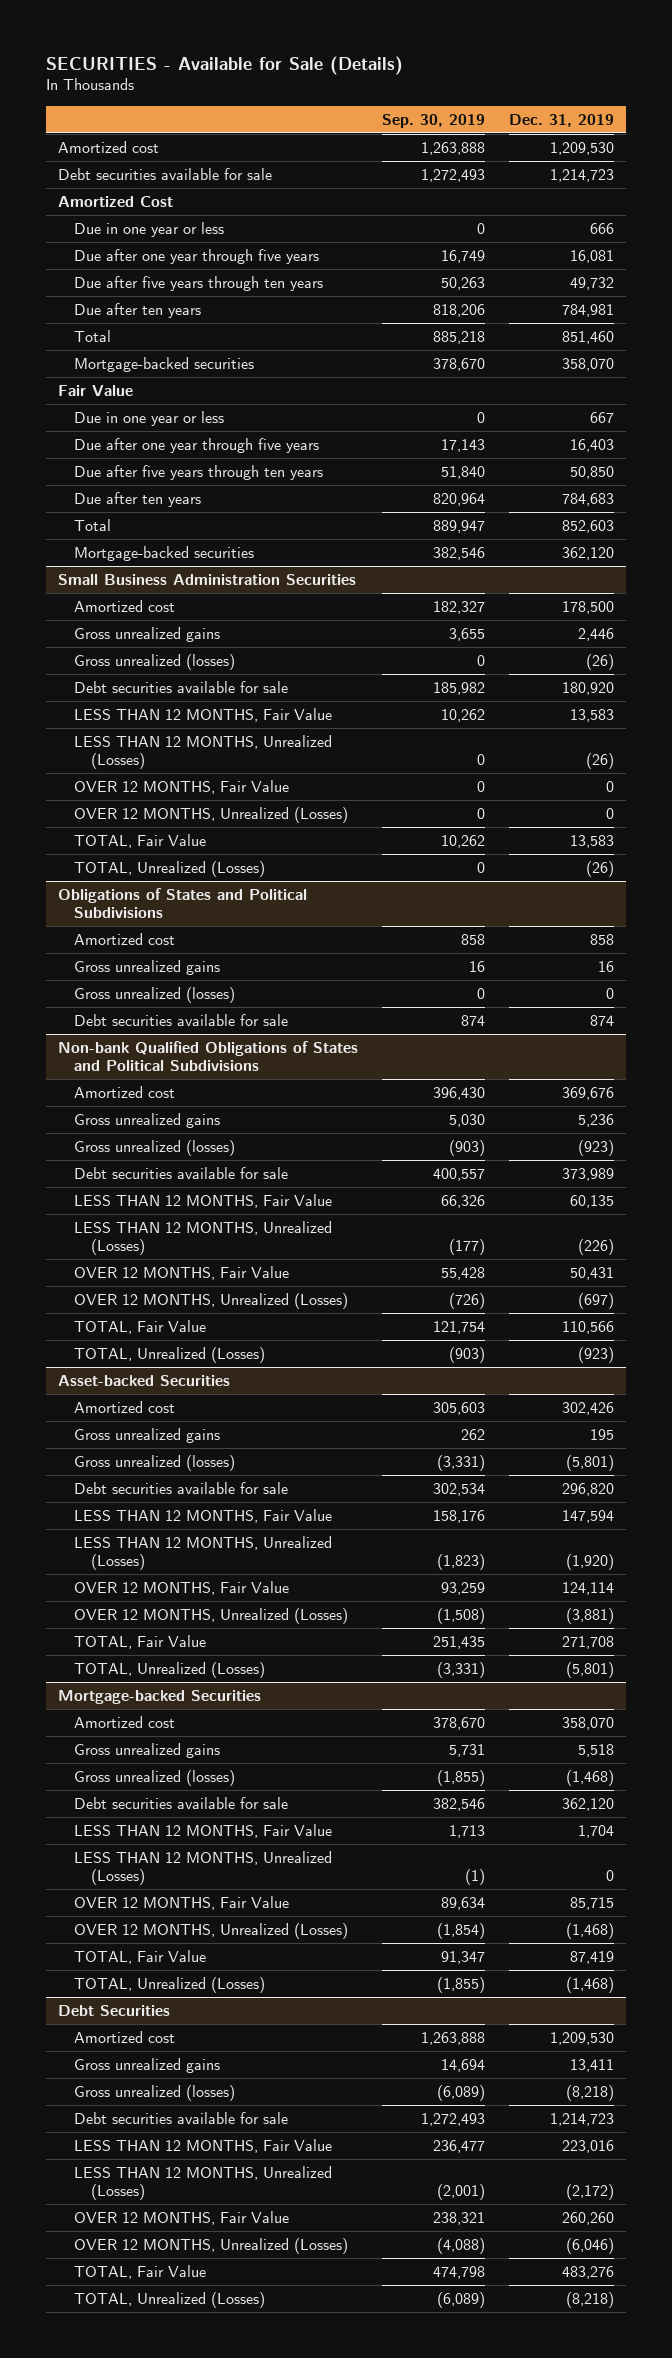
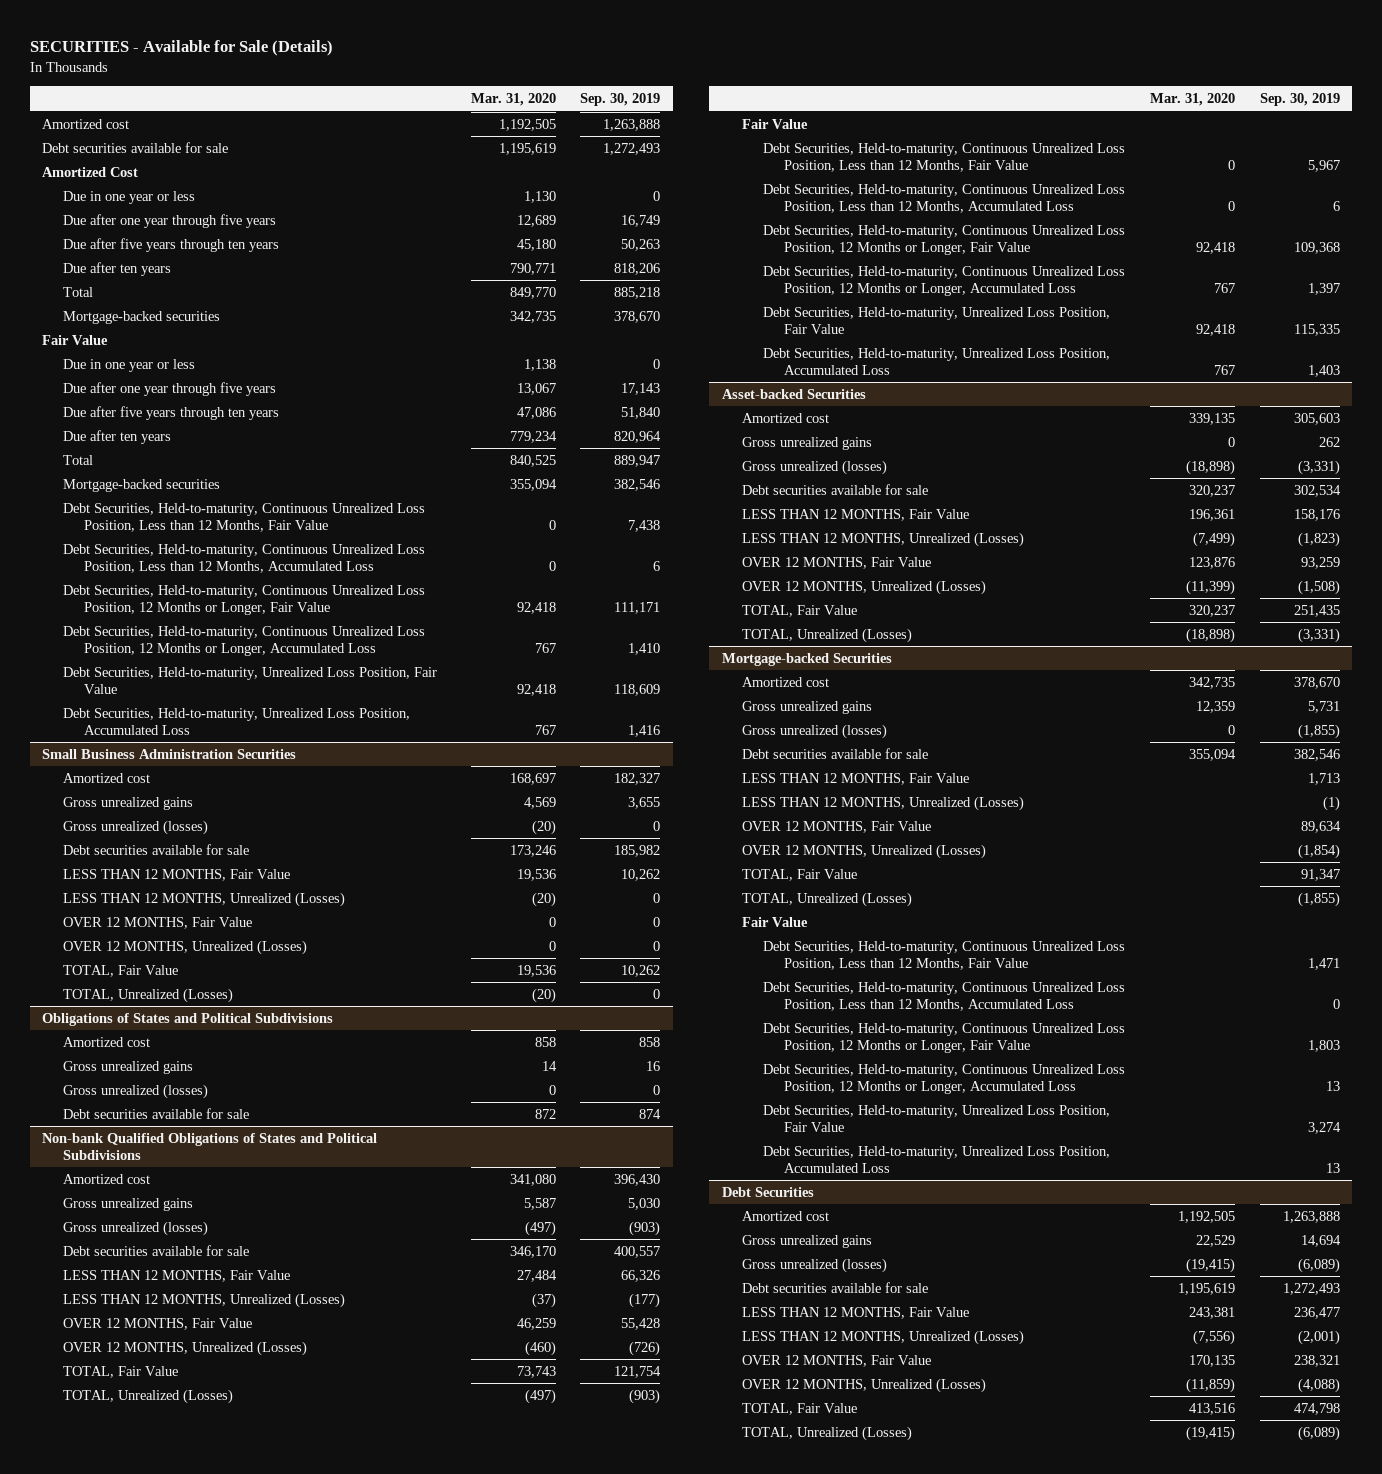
[508,113,614,127] Dec. 31, 2019 -> none
none -> [470,93,556,107] Mar. 31, 2020
none -> [62,502,425,532] Debt Securities, Held-to-maturity, Continuous Unrealized Loss Position, Less than 12 Months, Fair Value
none -> [62,543,425,573] Debt Securities, Held-to-maturity, Continuous Unrealized Loss Position, Less than 12 Months, Accumulated Loss
none -> [62,584,425,615] Debt Securities, Held-to-maturity, Continuous Unrealized Loss Position, 12 Months or Longer, Fair Value
none -> [62,625,425,656] Debt Securities, Held-to-maturity, Continuous Unrealized Loss Position, 12 Months or Longer, Accumulated Loss
none -> [62,666,437,694] Debt Securities, Held-to-maturity, Unrealized Loss Position, Fair Value
none -> [62,707,410,735] Debt Securities, Held-to-maturity, Unrealized Loss Position, Accumulated Loss
none -> [742,118,809,129] Fair Value
none -> [763,142,1126,172] Debt Securities, Held-to-maturity, Continuous Unrealized Loss Position, Less than 12 Months, Fair Value
none -> [763,183,1126,213] Debt Securities, Held-to-maturity, Continuous Unrealized Loss Position, Less than 12 Months, Accumulated Loss
none -> [763,224,1126,255] Debt Securities, Held-to-maturity, Continuous Unrealized Loss Position, 12 Months or Longer, Fair Value
none -> [763,265,1126,296] Debt Securities, Held-to-maturity, Continuous Unrealized Loss Position, 12 Months or Longer, Accumulated Loss
none -> [763,306,1111,334] Debt Securities, Held-to-maturity, Unrealized Loss Position, Fair Value
none -> [763,347,1111,375] Debt Securities, Held-to-maturity, Unrealized Loss Position, Accumulated Loss
none -> [742,916,809,927] Fair Value
none -> [763,940,1126,970] Debt Securities, Held-to-maturity, Continuous Unrealized Loss Position, Less than 12 Months, Fair Value
none -> [763,981,1126,1011] Debt Securities, Held-to-maturity, Continuous Unrealized Loss Position, Less than 12 Months, Accumulated Loss
none -> [763,1022,1126,1053] Debt Securities, Held-to-maturity, Continuous Unrealized Loss Position, 12 Months or Longer, Fair Value
none -> [763,1063,1126,1094] Debt Securities, Held-to-maturity, Continuous Unrealized Loss Position, 12 Months or Longer, Accumulated Loss
none -> [763,1104,1111,1132] Debt Securities, Held-to-maturity, Unrealized Loss Position, Fair Value
none -> [763,1145,1111,1173] Debt Securities, Held-to-maturity, Unrealized Loss Position, Accumulated Loss

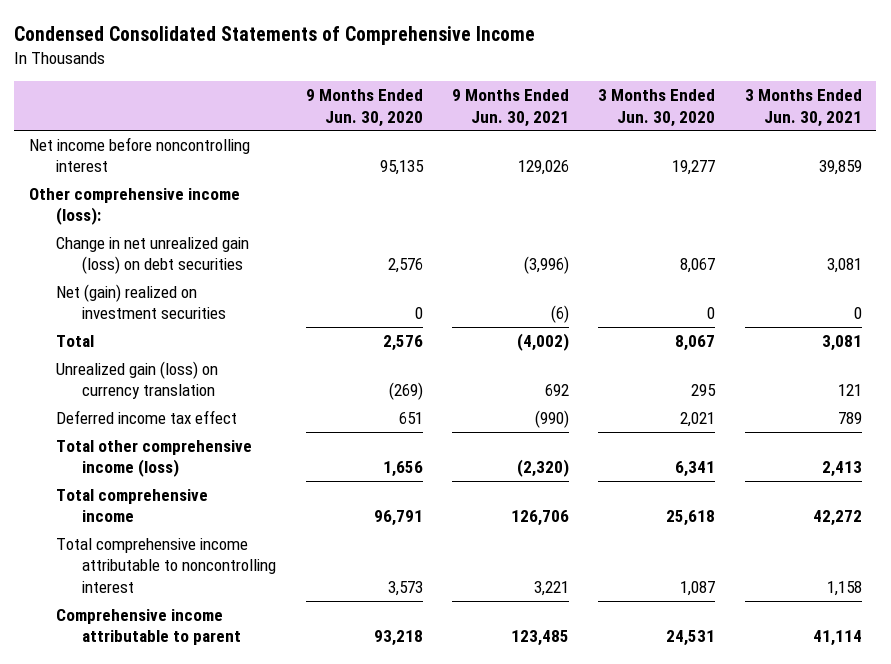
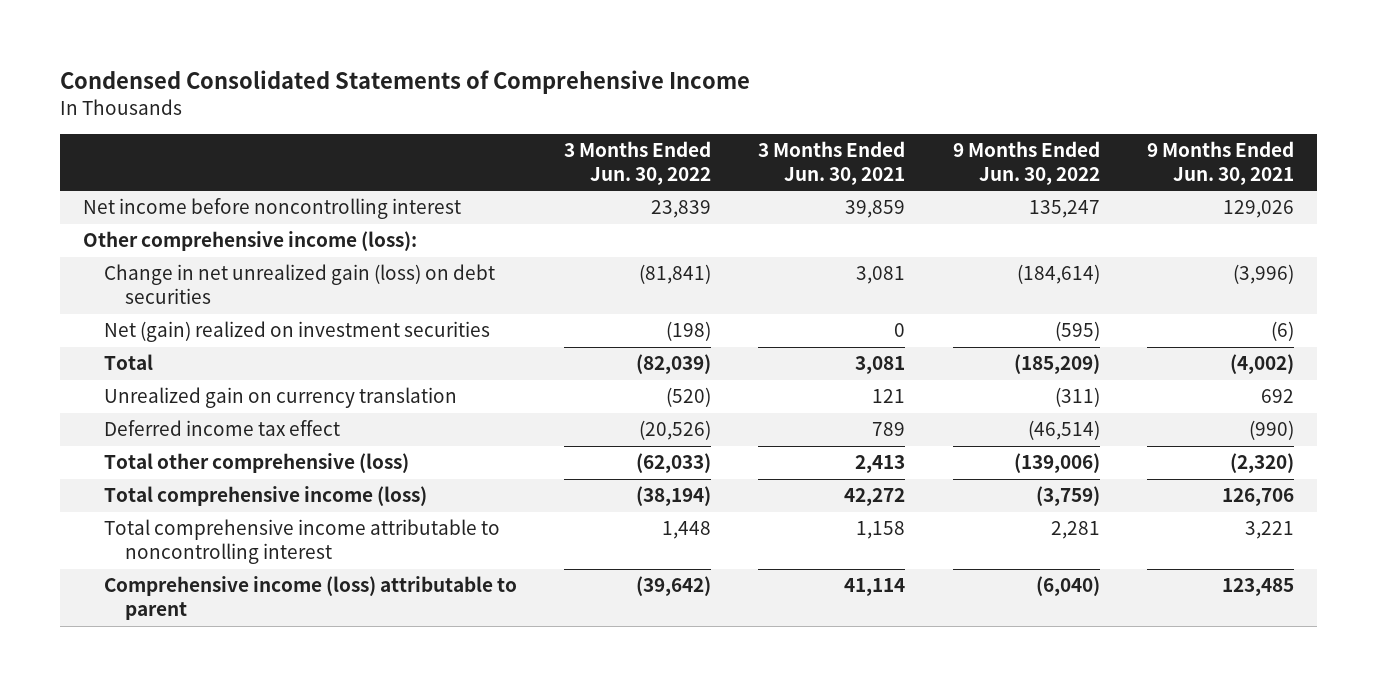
[305,89,423,127] 9 Months Ended Jun. 30, 2020 -> none
[598,89,716,127] 3 Months Ended Jun. 30, 2020 -> none
none -> [564,140,712,185] 3 Months Ended Jun. 30, 2022
none -> [952,140,1100,185] 9 Months Ended Jun. 30, 2022
[55,361,218,400] Unrealized gain (loss) on currency translation -> [104,387,458,409] Unrealized gain on currency translation
[55,440,252,478] Total other comprehensive income (loss) -> [104,453,410,474] Total other comprehensive (loss)
[55,489,208,523] Total comprehensive income -> [104,486,428,507] Total comprehensive income (loss)
[55,609,242,646] Comprehensive income attributable to parent -> [104,576,518,621] Comprehensive income (loss) attributable to parent

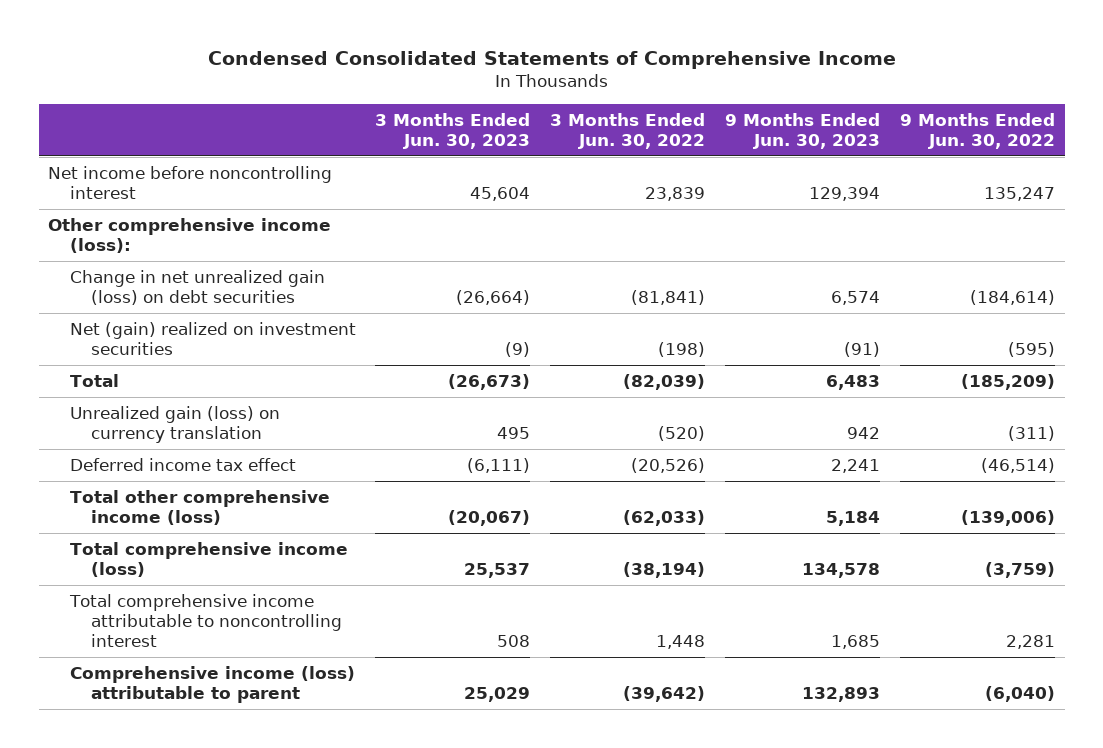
[758,140,906,185] 3 Months Ended Jun. 30, 2021 -> none
[1146,140,1294,185] 9 Months Ended Jun. 30, 2021 -> none
none -> [375,113,531,149] 3 Months Ended Jun. 30, 2023
none -> [725,113,881,149] 9 Months Ended Jun. 30, 2023
[104,387,458,409] Unrealized gain on currency translation -> [69,406,280,444] Unrealized gain (loss) on currency translation
[104,453,410,474] Total other comprehensive (loss) -> [69,490,330,526] Total other comprehensive income (loss)

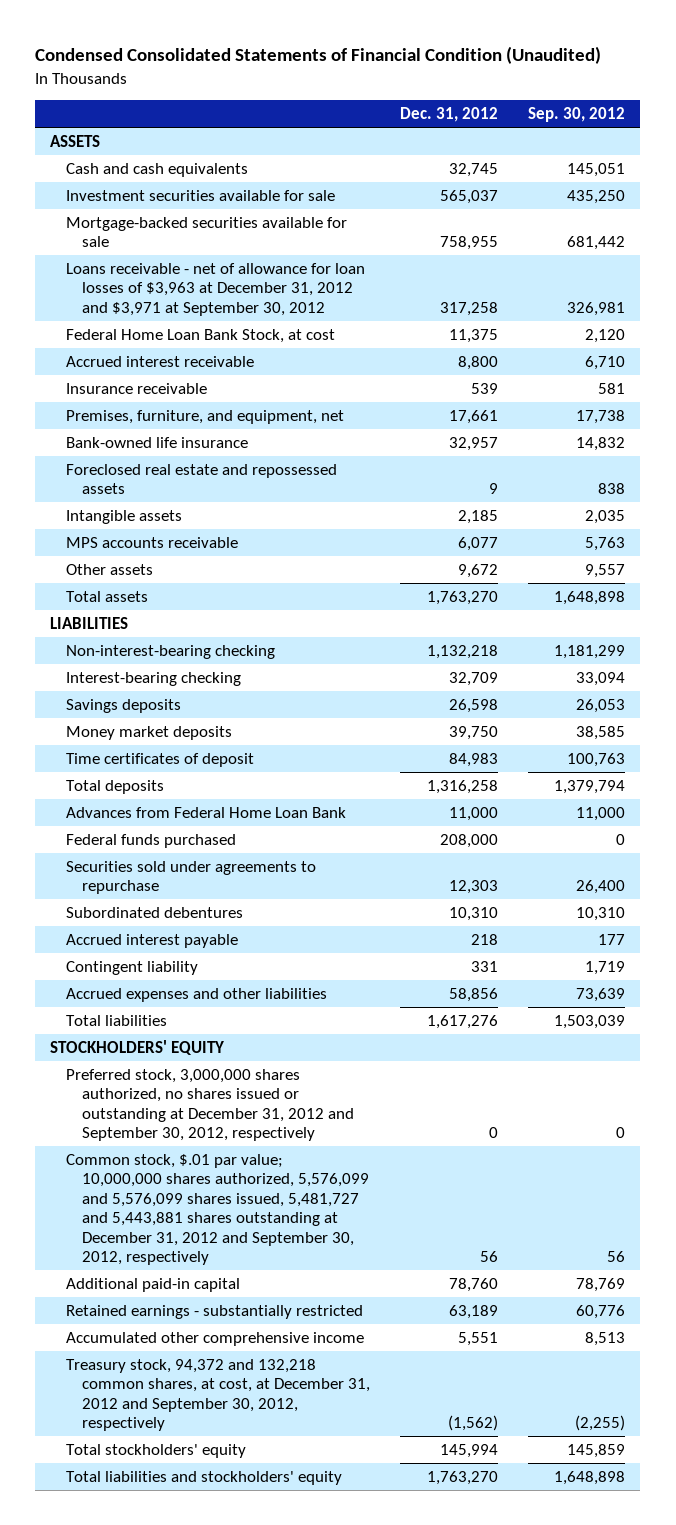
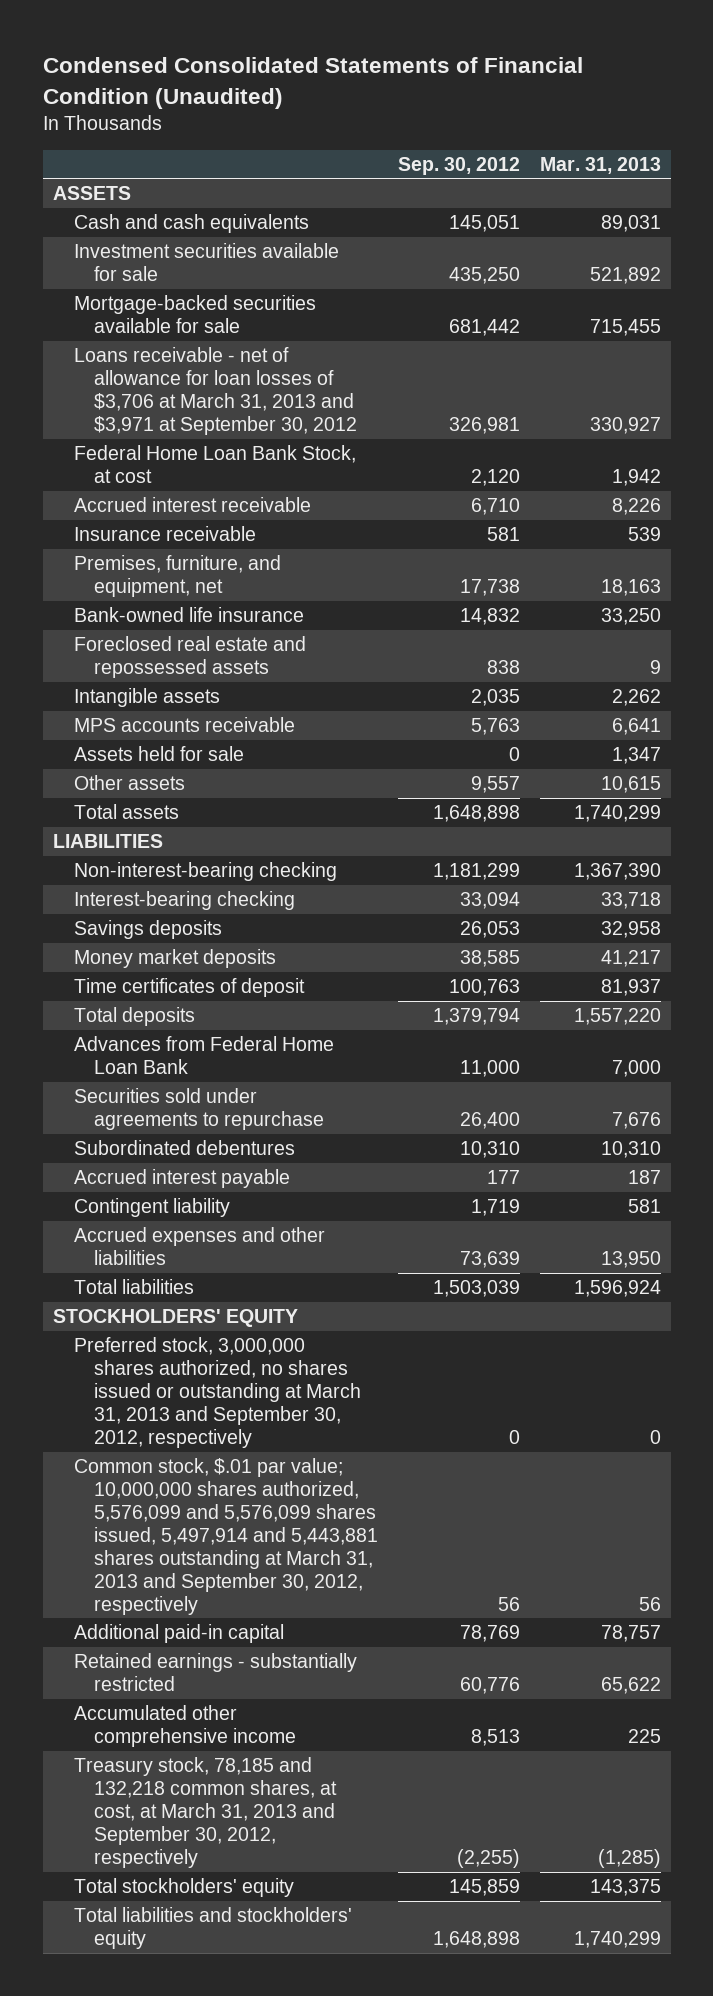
[400,107,499,123] Dec. 31, 2012 -> none
none -> [539,156,661,174] Mar. 31, 2013
[66,262,366,316] Loans receivable - net of allowance for loan losses of $3,963 at December 31, 2012 and $3,971 at September 30, 2012 -> [73,347,358,435] Loans receivable - net of allowance for loan losses of $3,706 at March 31, 2013 and $3,971 at September 30, 2012
none -> [73,746,244,762] Assets held for sale
[66,833,237,848] Federal funds purchased -> none
[66,1068,354,1142] Preferred stock, 3,000,000 shares authorized, no shares issued or outstanding at December 31, 2012 and September 30, 2012, respectively -> [73,1337,362,1448] Preferred stock, 3,000,000 shares authorized, no shares issued or outstanding at March 31, 2013 and September 30, 2012, respectively
[66,1153,369,1266] Common stock, $.01 par value; 10,000,000 shares authorized, 5,576,099 and 5,576,099 shares issued, 5,481,727 and 5,443,881 shares outstanding at December 31, 2012 and September 30, 2012, respectively -> [73,1458,379,1615] Common stock, $.01 par value; 10,000,000 shares authorized, 5,576,099 and 5,576,099 shares issued, 5,497,914 and 5,443,881 shares outstanding at March 31, 2013 and September 30, 2012, respectively
[66,1358,370,1432] Treasury stock, 94,372 and 132,218 common shares, at cost, at December 31, 2012 and September 30, 2012, respectively -> [73,1757,338,1868] Treasury stock, 78,185 and 132,218 common shares, at cost, at March 31, 2013 and September 30, 2012, respectively

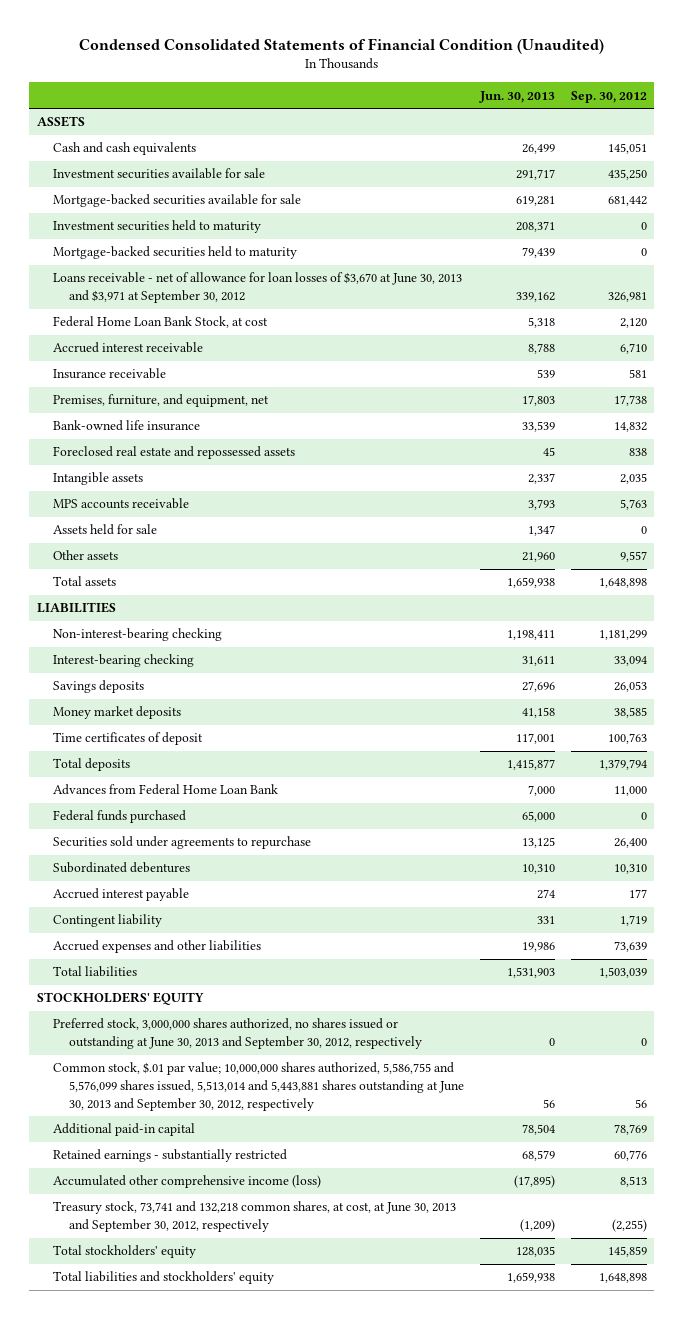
[539,156,661,174] Mar. 31, 2013 -> none
none -> [478,90,555,103] Jun. 30, 2013
none -> [52,220,261,234] Investment securities held to maturity
none -> [52,246,297,260] Mortgage-backed securities held to maturity
[73,347,358,435] Loans receivable - net of allowance for loan losses of $3,706 at March 31, 2013 and $3,971 at September 30, 2012 -> [52,272,462,304] Loans receivable - net of allowance for loan losses of $3,670 at June 30, 2013 and $3,971 at September 30, 2012
none -> [52,810,186,824] Federal funds purchased
[73,1337,362,1448] Preferred stock, 3,000,000 shares authorized, no shares issued or outstanding at March 31, 2013 and September 30, 2012, respectively -> [52,1018,422,1050] Preferred stock, 3,000,000 shares authorized, no shares issued or outstanding at June 30, 2013 and September 30, 2012, respectively
[73,1458,379,1615] Common stock, $.01 par value; 10,000,000 shares authorized, 5,576,099 and 5,576,099 shares issued, 5,497,914 and 5,443,881 shares outstanding at March 31, 2013 and September 30, 2012, respectively -> [52,1062,464,1111] Common stock, $.01 par value; 10,000,000 shares authorized, 5,586,755 and 5,576,099 shares issued, 5,513,014 and 5,443,881 shares outstanding at June 30, 2013 and September 30, 2012, respectively
[73,1705,297,1748] Accumulated other comprehensive income -> [52,1175,321,1189] Accumulated other comprehensive income (loss)
[73,1757,338,1868] Treasury stock, 78,185 and 132,218 common shares, at cost, at March 31, 2013 and September 30, 2012, respectively -> [52,1201,456,1233] Treasury stock, 73,741 and 132,218 common shares, at cost, at June 30, 2013 and September 30, 2012, respectively

